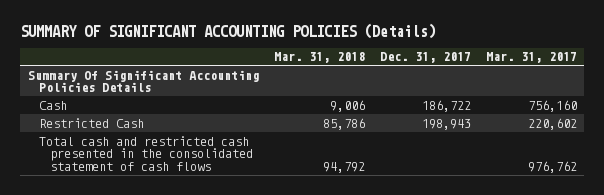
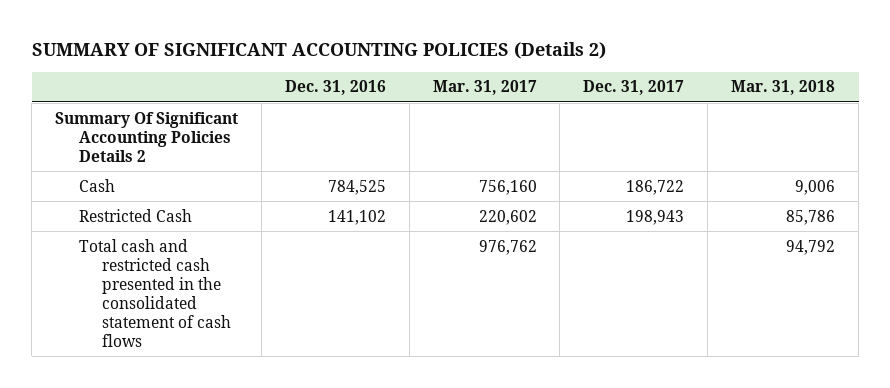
[20,22,437,39] SUMMARY OF SIGNIFICANT ACCOUNTING POLICIES (Details) -> [31,41,606,59] SUMMARY OF SIGNIFICANT ACCOUNTING POLICIES (Details 2)
none -> [284,80,386,96] Dec. 31, 2016
[27,69,259,93] Summary Of Significant Accounting Policies Details -> [55,111,239,162] Summary Of Significant Accounting Policies Details 2

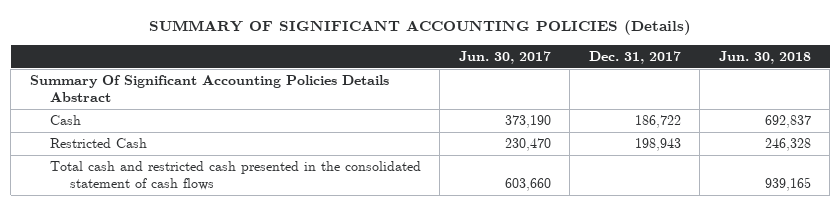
[31,41,606,59] SUMMARY OF SIGNIFICANT ACCOUNTING POLICIES (Details 2) -> [149,20,692,36] SUMMARY OF SIGNIFICANT ACCOUNTING POLICIES (Details)
[284,80,386,96] Dec. 31, 2016 -> none
[432,80,537,96] Mar. 31, 2017 -> none
[731,80,836,96] Mar. 31, 2018 -> none
none -> [458,50,551,64] Jun. 30, 2017
none -> [718,50,811,64] Jun. 30, 2018
[55,111,239,162] Summary Of Significant Accounting Policies Details 2 -> [29,75,389,103] Summary Of Significant Accounting Policies Details Abstract

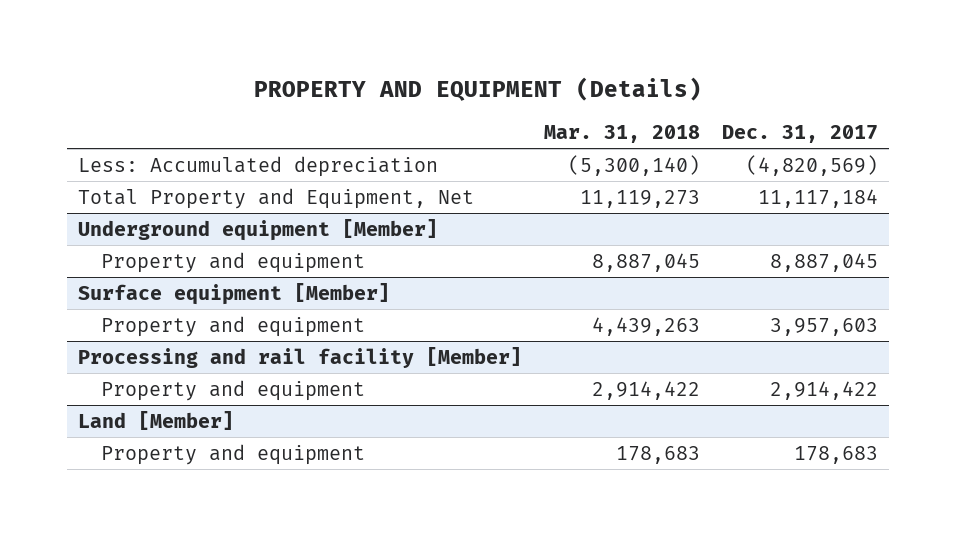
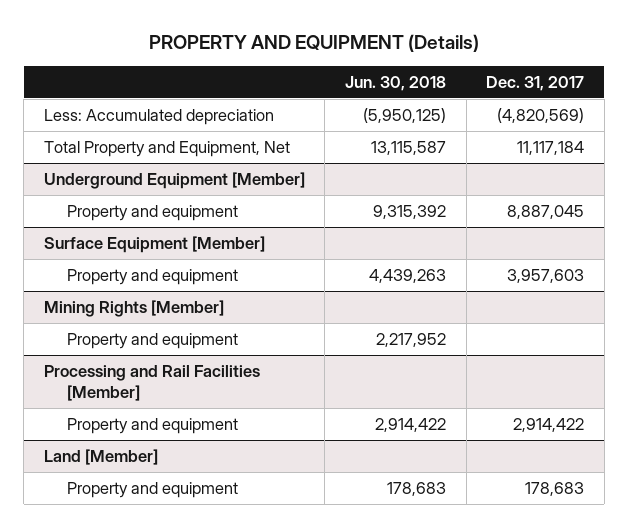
[544,125,701,144] Mar. 31, 2018 -> none
none -> [344,75,446,91] Jun. 30, 2018
[78,218,439,241] Underground equipment [Member] -> [43,171,305,189] Underground Equipment [Member]
[78,282,391,305] Surface equipment [Member] -> [43,235,265,253] Surface Equipment [Member]
none -> [43,299,224,317] Mining Rights [Member]
none -> [67,332,239,349] Property and equipment
[78,346,523,368] Processing and rail facility [Member] -> [43,364,260,402] Processing and Rail Facilities [Member]

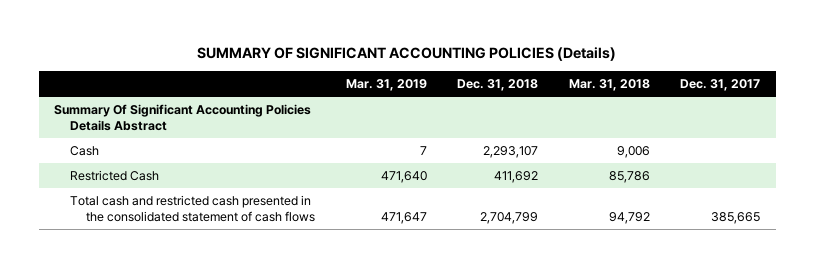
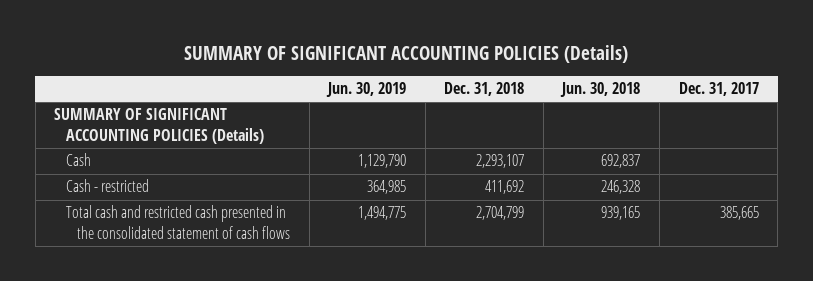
[345,78,427,91] Mar. 31, 2019 -> none
[568,78,650,91] Mar. 31, 2018 -> none
none -> [326,82,407,98] Jun. 30, 2019
none -> [560,82,641,98] Jun. 30, 2018
[54,104,312,131] Summary Of Significant Accounting Policies Details Abstract -> [54,108,264,144] SUMMARY OF SIGNIFICANT ACCOUNTING POLICIES (Details)
[70,170,160,182] Restricted Cash -> [65,179,149,193] Cash - restricted

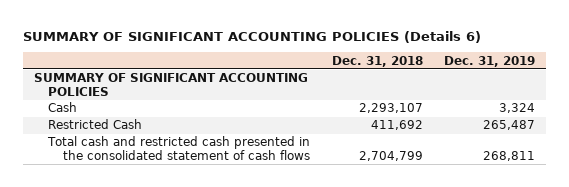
[184,44,629,63] SUMMARY OF SIGNIFICANT ACCOUNTING POLICIES (Details) -> [23,30,482,43] SUMMARY OF SIGNIFICANT ACCOUNTING POLICIES (Details 6)
[326,82,407,98] Jun. 30, 2019 -> none
[560,82,641,98] Jun. 30, 2018 -> none
[678,82,759,97] Dec. 31, 2017 -> none
none -> [444,55,536,67] Dec. 31, 2019
[54,108,264,144] SUMMARY OF SIGNIFICANT ACCOUNTING POLICIES (Details) -> [33,73,308,96] SUMMARY OF SIGNIFICANT ACCOUNTING POLICIES
[65,179,149,193] Cash - restricted -> [48,119,143,130] Restricted Cash

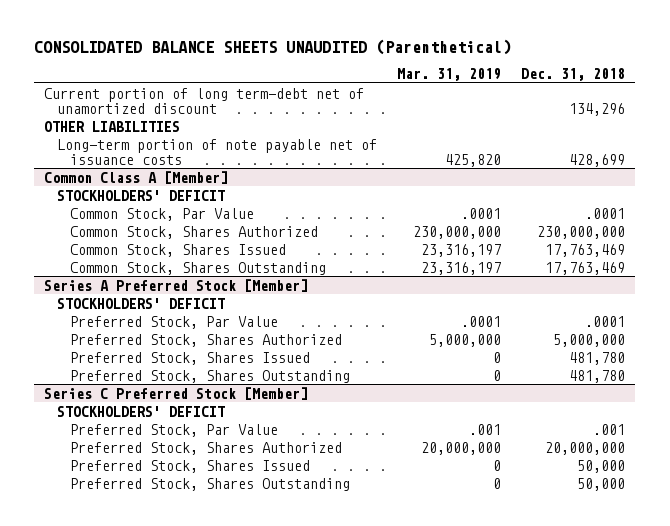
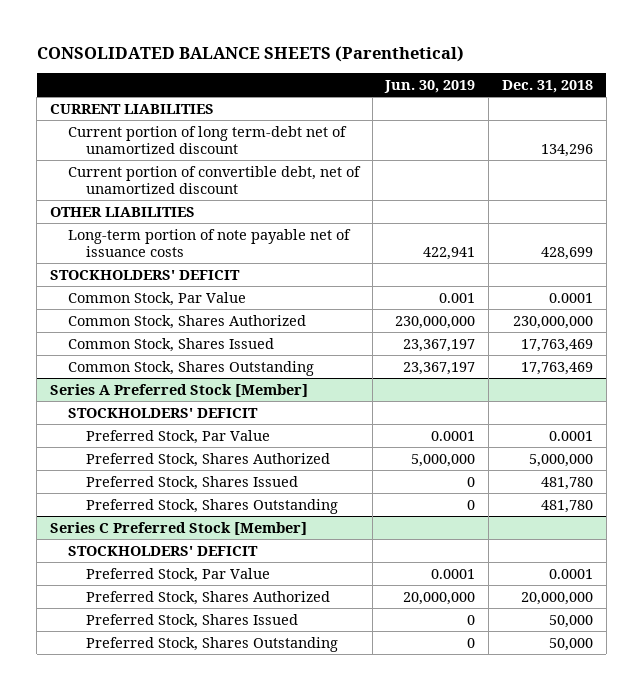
[34,38,512,55] CONSOLIDATED BALANCE SHEETS UNAUDITED (Parenthetical) -> [36,45,464,62] CONSOLIDATED BALANCE SHEETS (Parenthetical)
[397,68,502,82] Mar. 31, 2019 -> none
none -> [384,79,476,93] Jun. 30, 2019
none -> [49,103,214,114] CURRENT LIABILITIES
none -> [67,165,361,194] Current portion of convertible debt, net of unamortized discount
[44,170,229,184] Common Class A [Member] -> none
[585,207,626,219] .0001 -> [549,292,594,303] 0.0001
[585,315,626,327] .0001 -> [549,430,594,441] 0.0001
[593,423,626,435] .001 -> [549,568,594,579] 0.0001

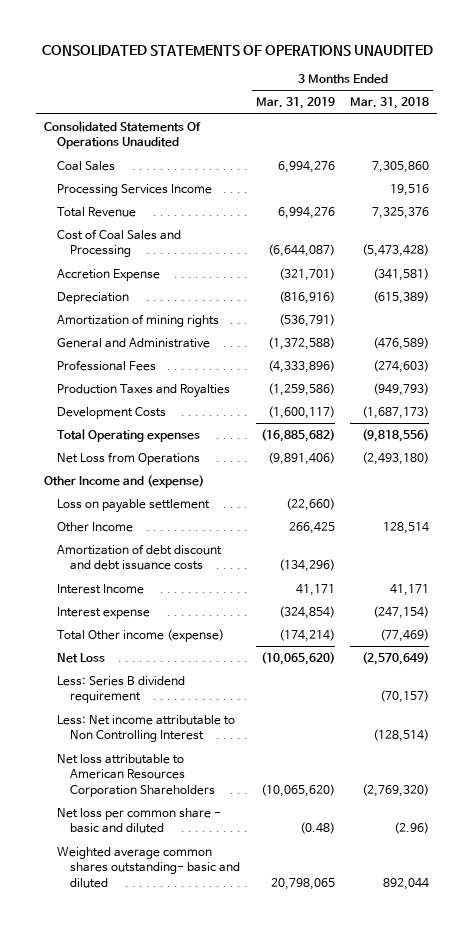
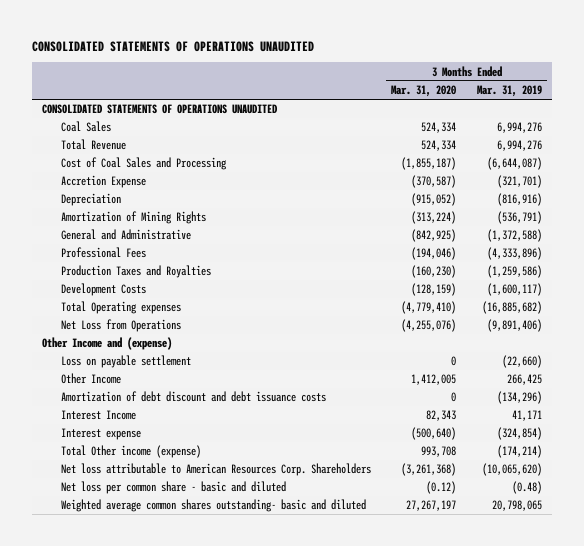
[350,97,430,110] Mar. 31, 2018 -> none
none -> [391,85,457,98] Mar. 31, 2020
[43,121,201,150] Consolidated Statements Of Operations Unaudited -> [42,104,279,115] CONSOLIDATED STATEMENTS OF OPERATIONS UNAUDITED
[56,184,212,197] Processing Services Income -> none
[56,314,219,328] Amortization of mining rights -> [61,211,207,225] Amortization of Mining Rights
[56,653,105,664] Net Loss -> none
[56,676,185,704] Less: Series B dividend requirement -> none
[56,715,235,743] Less: Net income attributable to Non Controlling Interest -> none
[56,754,216,797] Net loss attributable to American Resources Corporation Shareholders -> [61,463,372,477] Net loss attributable to American Resources Corp. Shareholders

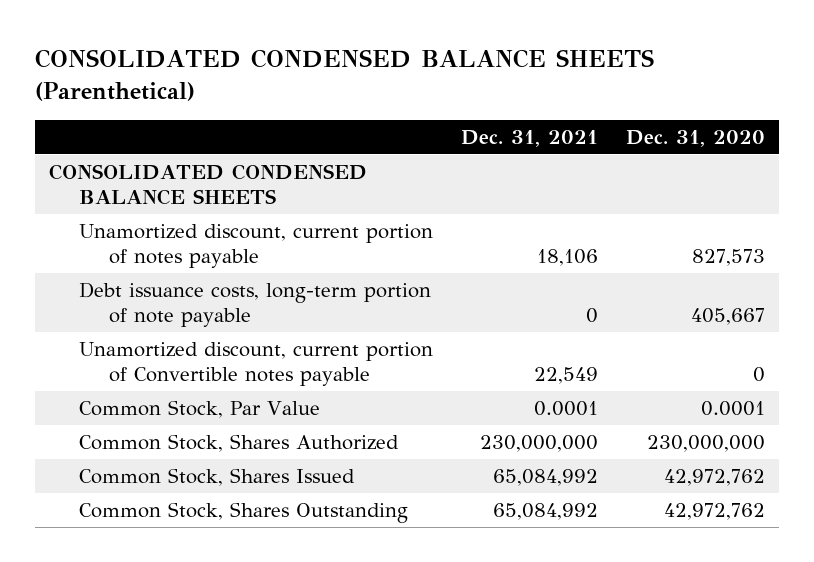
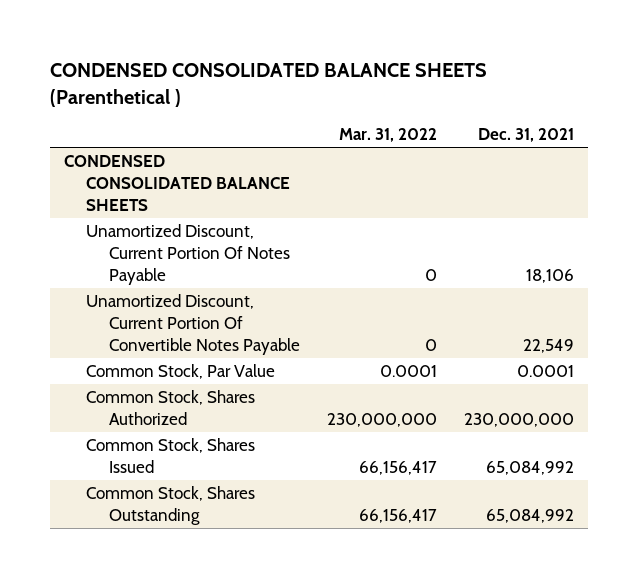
[34,49,654,102] CONSOLIDATED CONDENSED BALANCE SHEETS (Parenthetical) -> [50,62,488,107] CONDENSED CONSOLIDATED BALANCE SHEETS (Parenthetical )
[626,130,766,148] Dec. 31, 2020 -> none
none -> [339,127,438,142] Mar. 31, 2022
[79,282,432,328] Debt issuance costs, long-term portion of note payable -> none
[49,164,368,206] CONSOLIDATED CONDENSED BALANCE SHEETS -> [63,155,291,211] CONDENSED CONSOLIDATED BALANCE SHEETS
[79,224,434,269] Unamortized discount, current portion of notes payable -> [86,224,291,285] Unamortized Discount, Current Portion Of Notes Payable
[79,342,434,387] Unamortized discount, current portion of Convertible notes payable -> [86,294,301,355] Unamortized Discount, Current Portion Of Convertible Notes Payable

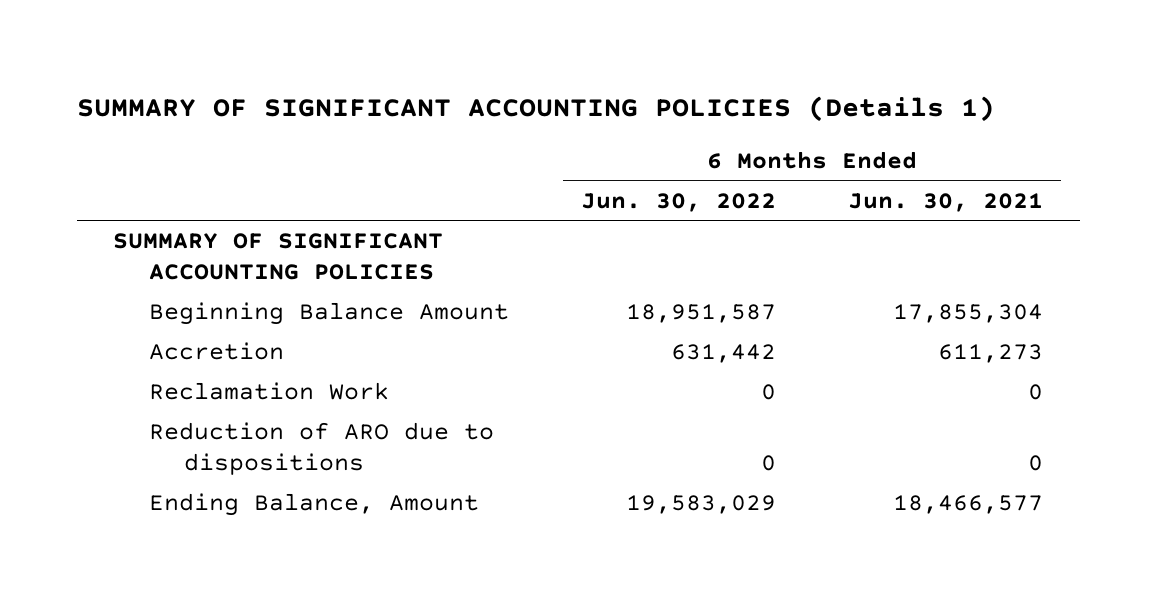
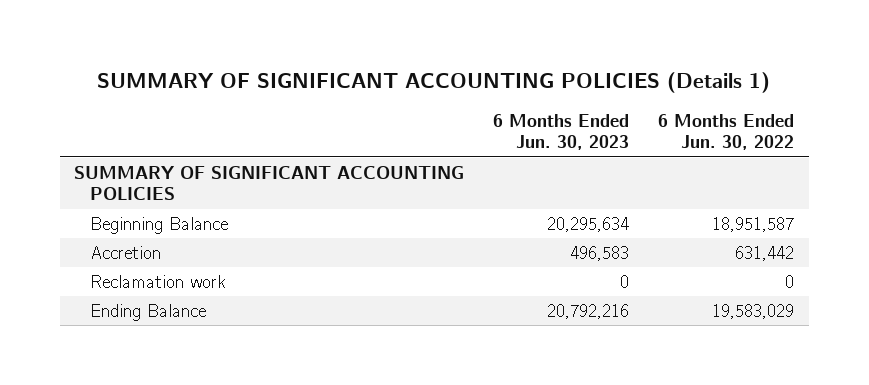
[848,192,1044,212] Jun. 30, 2021 -> none
none -> [493,114,630,151] 6 Months Ended Jun. 30, 2023
[148,302,509,326] Beginning Balance Amount -> [90,216,229,234] Beginning Balance
[148,422,494,476] Reduction of ARO due to dispositions -> none
[148,382,389,401] Reclamation Work -> [90,274,227,288] Reclamation work
[148,493,479,517] Ending Balance, Amount -> [90,303,207,321] Ending Balance

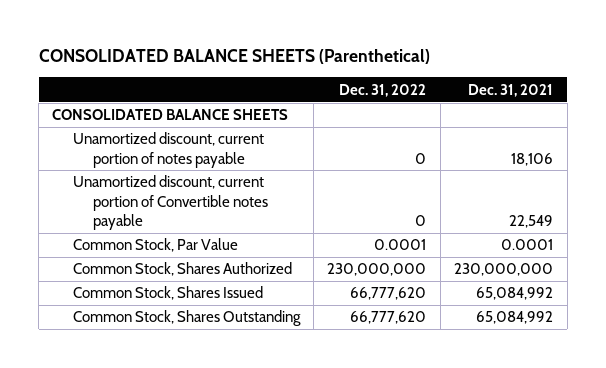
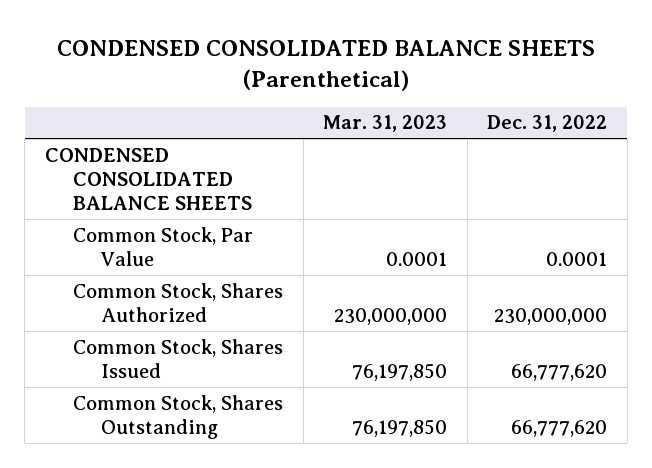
[38,49,430,65] CONSOLIDATED BALANCE SHEETS (Parenthetical) -> [57,39,596,91] CONDENSED CONSOLIDATED BALANCE SHEETS (Parenthetical)
[468,83,554,97] Dec. 31, 2021 -> none
none -> [323,115,448,133] Mar. 31, 2023
[72,132,264,168] Unamortized discount, current portion of notes payable -> none
[72,175,268,230] Unamortized discount, current portion of Convertible notes payable -> none
[52,109,289,121] CONSOLIDATED BALANCE SHEETS -> [44,147,253,210] CONDENSED CONSOLIDATED BALANCE SHEETS

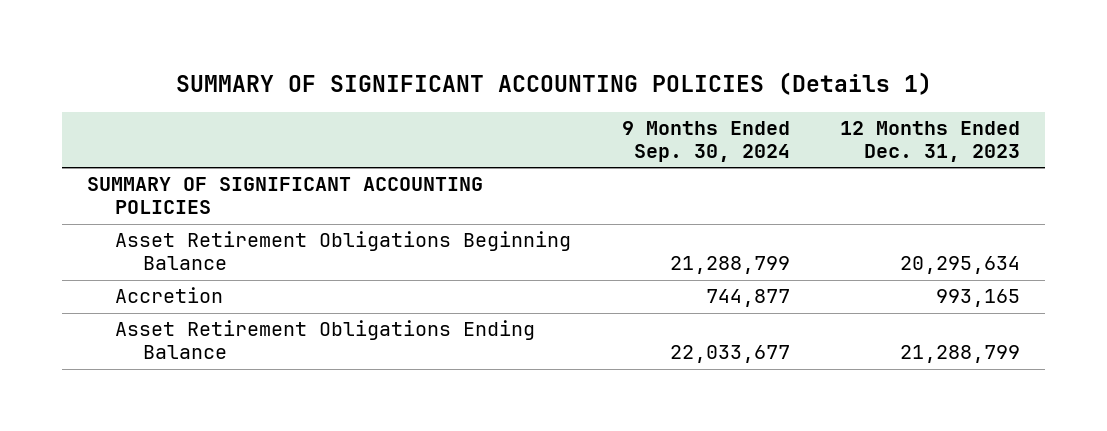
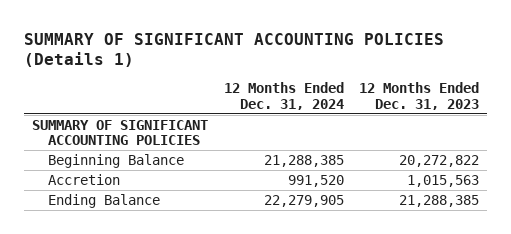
[621,121,790,162] 9 Months Ended Sep. 30, 2024 -> none
none -> [223,82,344,110] 12 Months Ended Dec. 31, 2024
[115,231,572,271] Asset Retirement Obligations Beginning Balance -> [48,153,185,168] Beginning Balance
[899,256,1020,275] 20,295,634 -> [399,154,480,167] 20,272,822
[935,289,1020,308] 993,165 -> [407,174,480,187] 1,015,563
[115,320,536,360] Asset Retirement Obligations Ending Balance -> [48,193,161,208] Ending Balance
[899,345,1020,364] 21,288,799 -> [399,194,480,207] 21,288,385

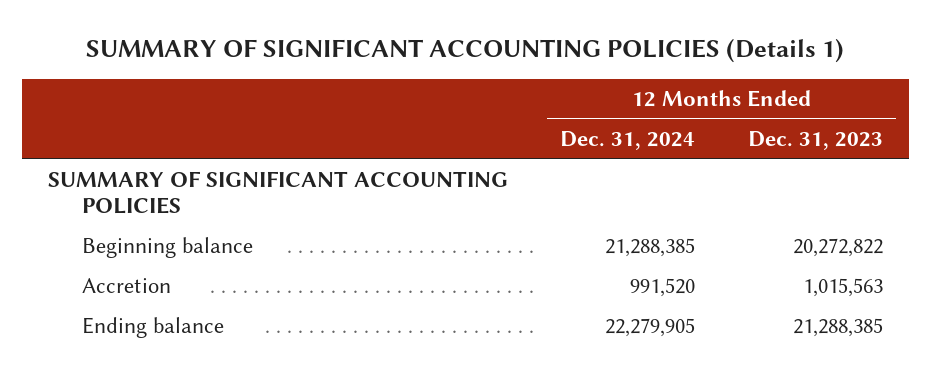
[48,153,185,168] Beginning Balance -> [82,237,254,259] Beginning balance
[48,193,161,208] Ending Balance -> [82,317,225,339] Ending balance

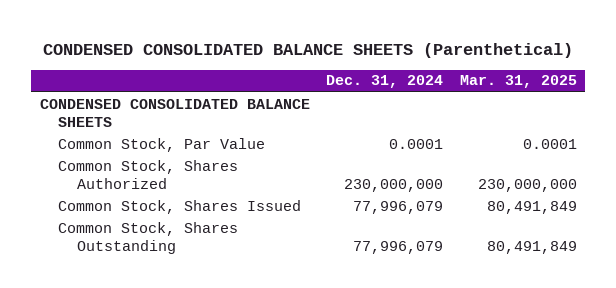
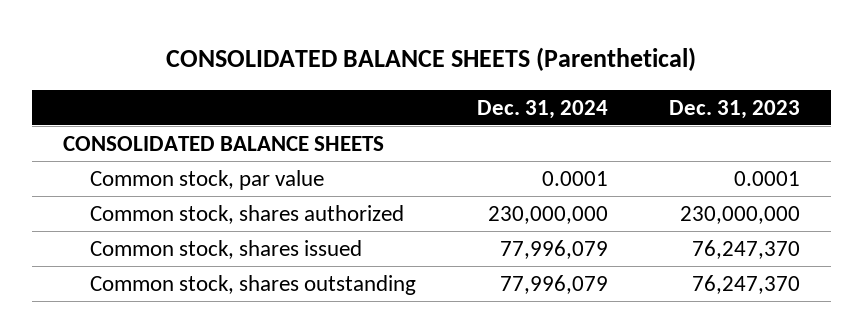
[43,42,574,58] CONDENSED CONSOLIDATED BALANCE SHEETS (Parenthetical) -> [166,47,697,72] CONSOLIDATED BALANCE SHEETS (Parenthetical)
[459,75,577,89] Mar. 31, 2025 -> none
none -> [669,99,801,119] Dec. 31, 2023
[39,98,310,127] CONDENSED CONSOLIDATED BALANCE SHEETS -> [62,135,384,151] CONSOLIDATED BALANCE SHEETS
[58,137,266,152] Common Stock, Par Value -> [89,169,324,190] Common stock, par value
[58,159,239,189] Common Stock, Shares Authorized -> [89,204,404,224] Common stock, shares authorized
[58,199,302,214] Common Stock, Shares Issued -> [89,239,362,259] Common stock, shares issued
[58,221,239,254] Common Stock, Shares Outstanding -> [89,274,416,295] Common stock, shares outstanding

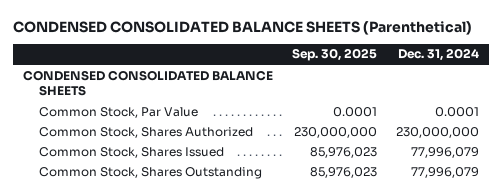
[166,47,697,72] CONSOLIDATED BALANCE SHEETS (Parenthetical) -> [13,20,473,35] CONDENSED CONSOLIDATED BALANCE SHEETS (Parenthetical)
[669,99,801,119] Dec. 31, 2023 -> none
none -> [291,48,377,62] Sep. 30, 2025
[62,135,384,151] CONSOLIDATED BALANCE SHEETS -> [22,69,273,96] CONDENSED CONSOLIDATED BALANCE SHEETS
[89,169,324,190] Common stock, par value -> [39,106,199,118] Common Stock, Par Value
[89,204,404,224] Common stock, shares authorized -> [39,126,254,138] Common Stock, Shares Authorized
[89,239,362,259] Common stock, shares issued -> [39,146,225,158] Common Stock, Shares Issued
[89,274,416,295] Common stock, shares outstanding -> [39,166,263,179] Common Stock, Shares Outstanding

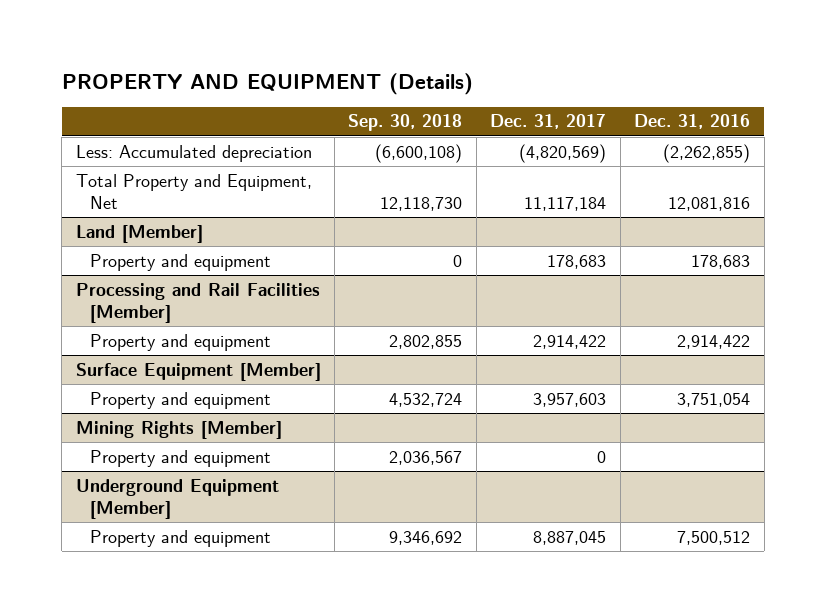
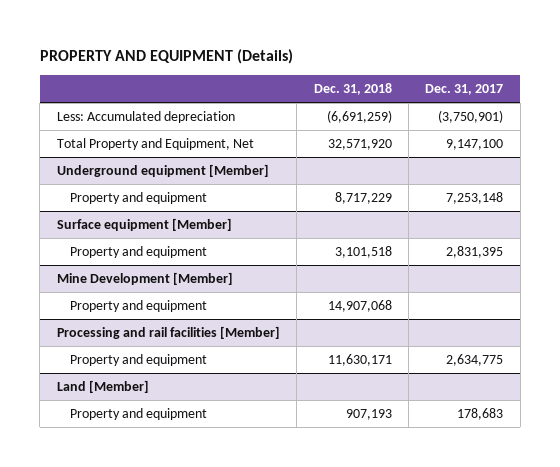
[348,114,463,132] Sep. 30, 2018 -> none
[634,114,751,130] Dec. 31, 2016 -> none
none -> [313,83,392,96] Dec. 31, 2018
[519,143,607,163] (4,820,569) -> [438,110,504,124] (3,750,901)
[524,197,607,212] 11,117,184 -> [446,139,504,151] 9,147,100
none -> [56,164,269,178] Underground equipment [Member]
none -> [70,192,208,205] Property and equipment
none -> [56,218,232,232] Surface equipment [Member]
none -> [70,246,208,259] Property and equipment
none -> [56,272,233,286] Mine Development [Member]
none -> [70,300,208,313] Property and equipment
none -> [56,326,280,340] Processing and rail facilities [Member]
none -> [70,354,208,367] Property and equipment
[75,282,320,324] Processing and Rail Facilities [Member] -> none
[90,333,272,351] Property and equipment -> none
[75,362,321,381] Surface Equipment [Member] -> none
[90,391,272,409] Property and equipment -> none
[75,420,282,439] Mining Rights [Member] -> none
[90,449,272,467] Property and equipment -> none
[75,478,279,520] Underground Equipment [Member] -> none
[90,529,272,547] Property and equipment -> none

